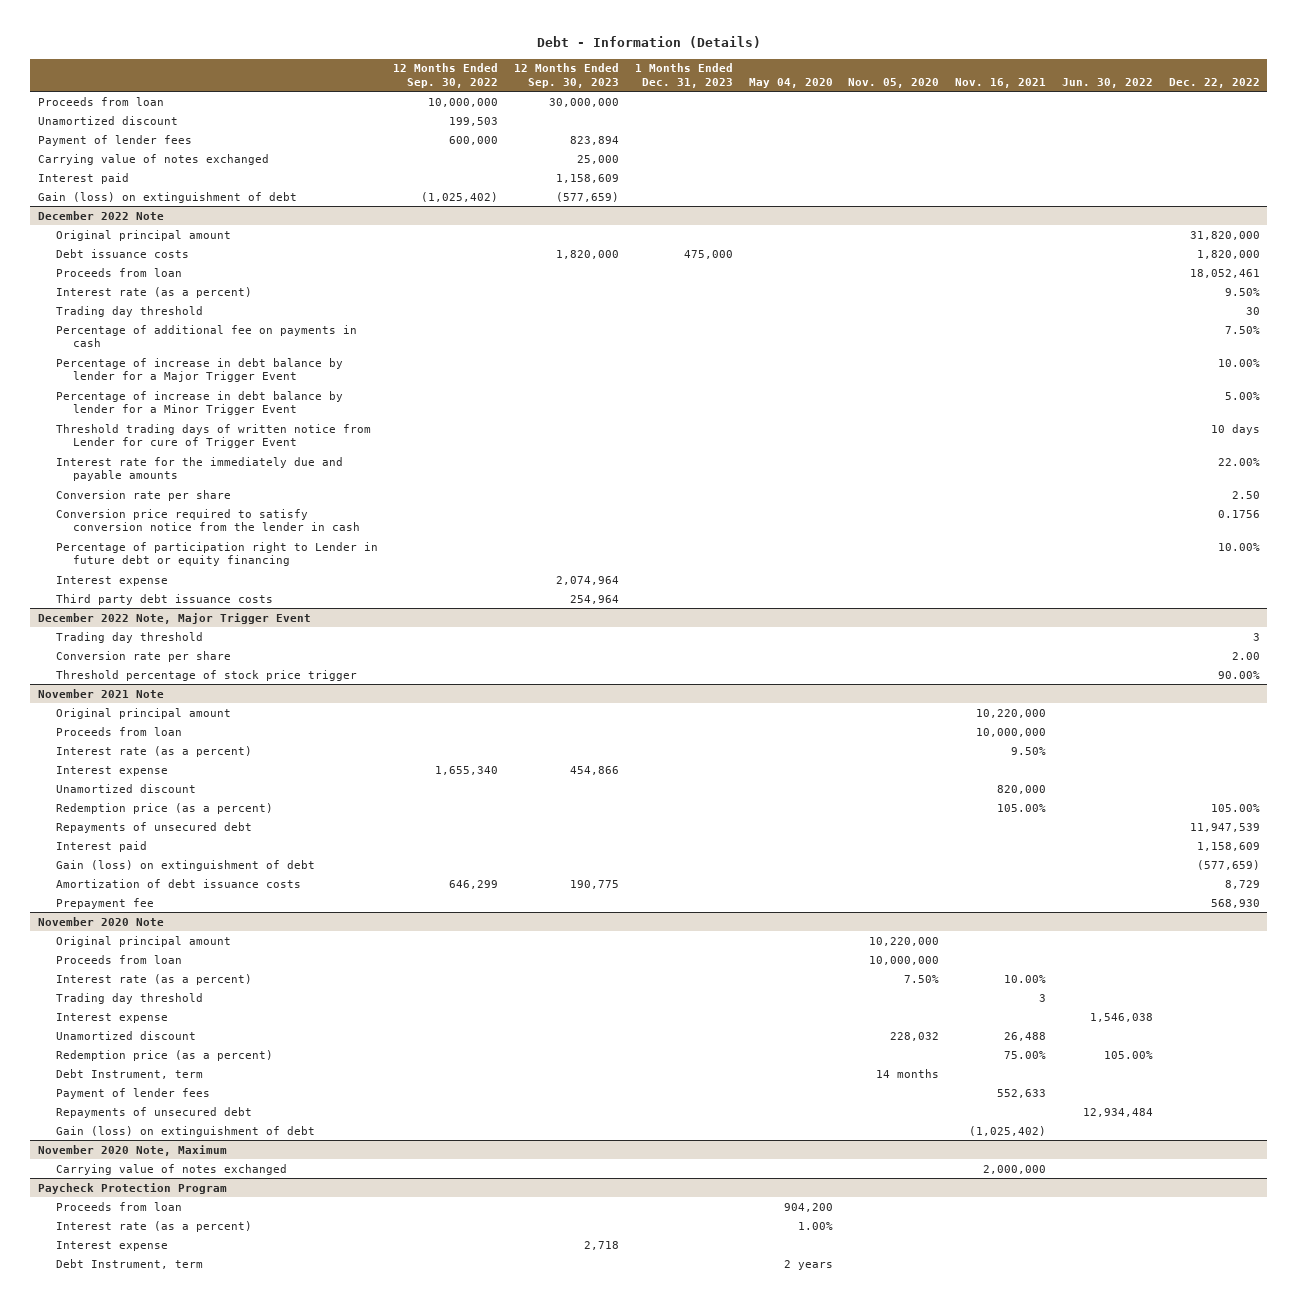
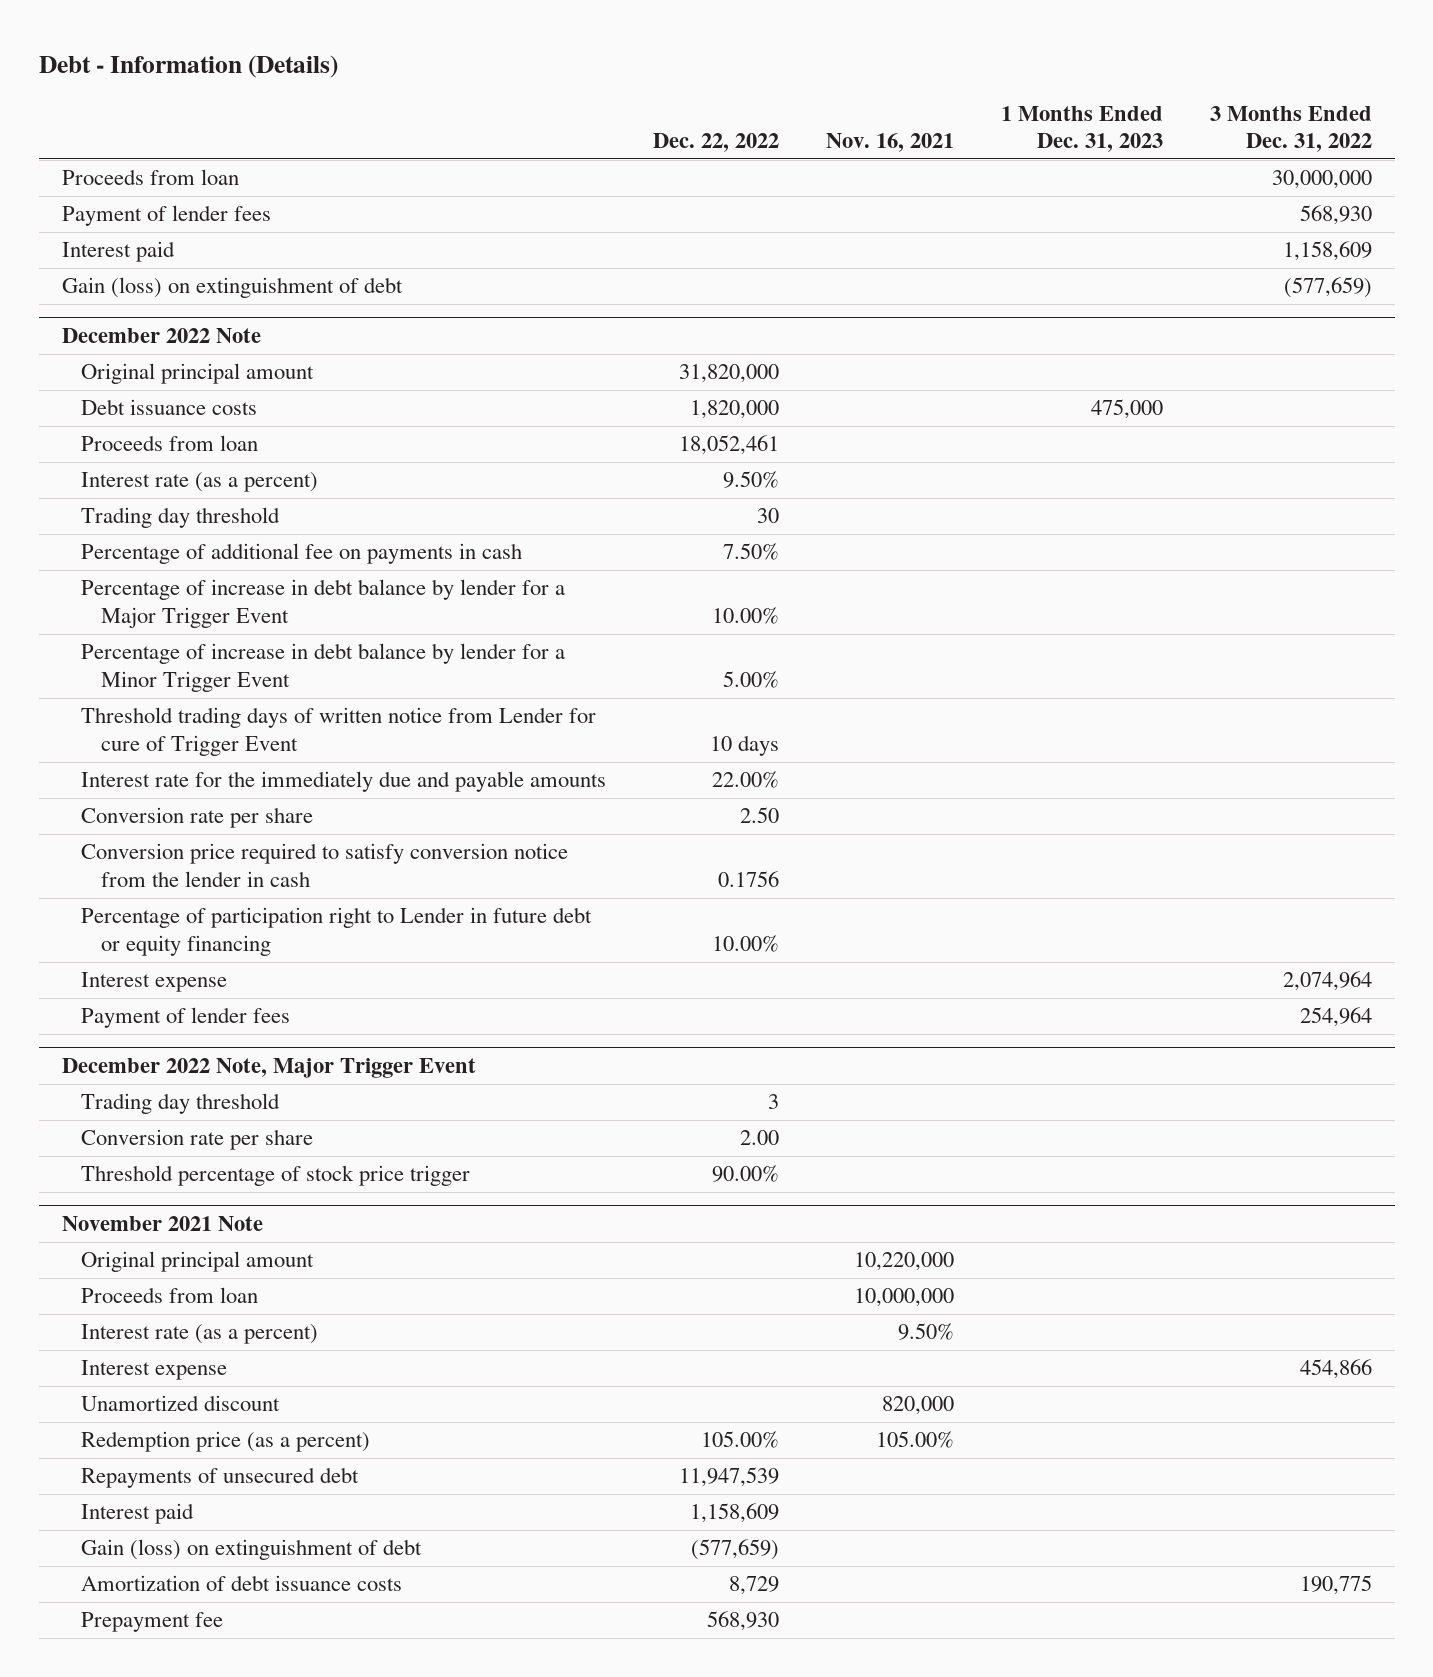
[393,63,499,88] 12 Months Ended Sep. 30, 2022 -> none
[514,63,620,88] 12 Months Ended Sep. 30, 2023 -> none
[748,77,833,88] May 04, 2020 -> none
[848,77,940,88] Nov. 05, 2020 -> none
[1061,77,1153,88] Jun. 30, 2022 -> none
none -> [1209,105,1372,153] 3 Months Ended Dec. 31, 2022
[37,115,178,125] Unamortized discount -> none
[37,153,269,165] Carrying value of notes exchanged -> none
[55,593,273,605] Third party debt issuance costs -> none
none -> [81,1007,291,1029] Payment of lender fees
[37,916,164,926] November 2020 Note -> none
[55,935,231,947] Original principal amount -> none
[55,954,182,964] Proceeds from loan -> none
[55,973,252,985] Interest rate (as a percent) -> none
[55,992,203,1004] Trading day threshold -> none
[55,1012,168,1023] Interest expense -> none
[55,1030,196,1040] Unamortized discount -> none
[55,1049,273,1061] Redemption price (as a percent) -> none
[55,1068,203,1079] Debt Instrument, term -> none
[55,1087,210,1099] Payment of lender fees -> none
[55,1106,252,1118] Repayments of unsecured debt -> none
[55,1125,315,1137] Gain (loss) on extinguishment of debt -> none
[37,1144,227,1156] November 2020 Note, Maximum -> none
[55,1163,287,1175] Carrying value of notes exchanged -> none
[37,1182,227,1194] Paycheck Protection Program -> none
[55,1201,182,1211] Proceeds from loan -> none
[55,1220,252,1232] Interest rate (as a percent) -> none
[55,1240,168,1251] Interest expense -> none
[55,1258,203,1269] Debt Instrument, term -> none

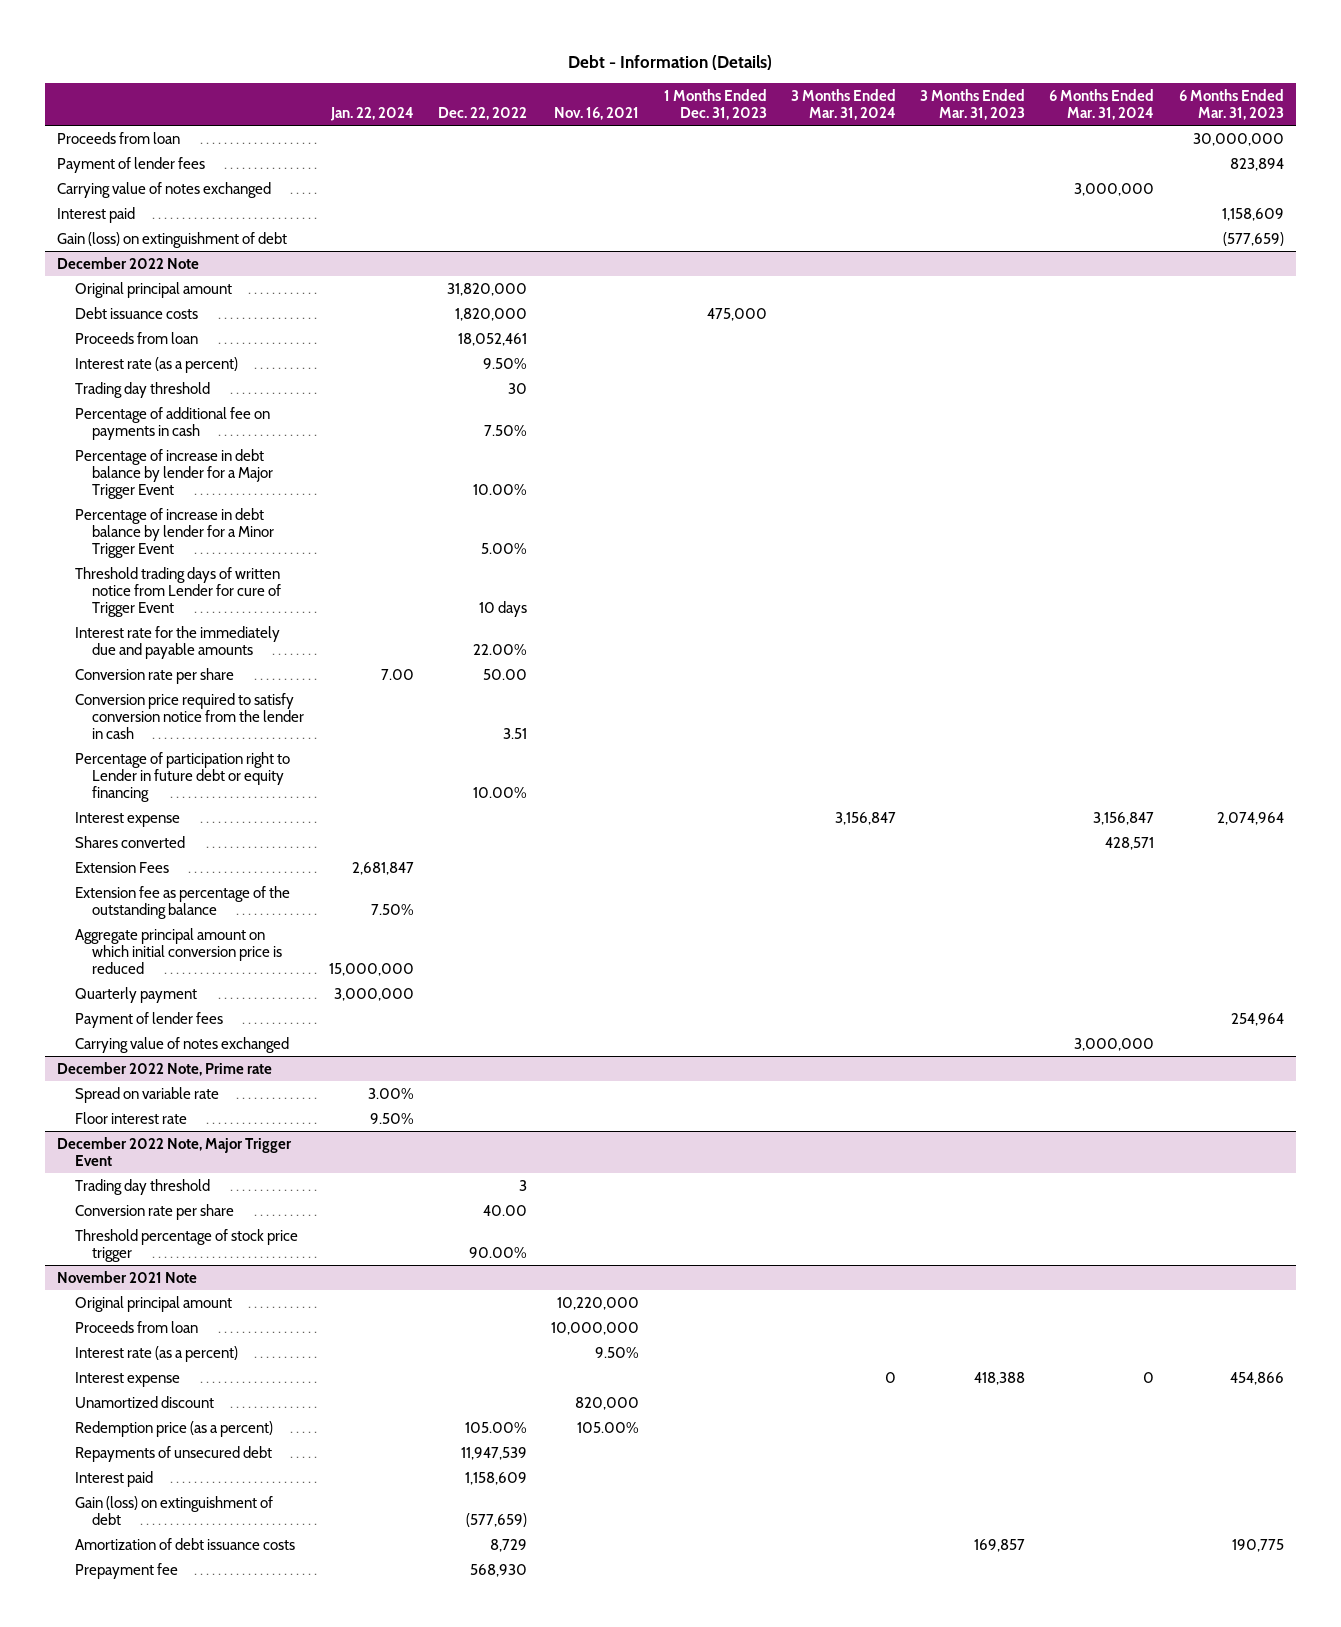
[1209,105,1372,153] 3 Months Ended Dec. 31, 2022 -> none
none -> [329,107,414,122] Jan. 22, 2024
none -> [790,88,896,121] 3 Months Ended Mar. 31, 2024
none -> [920,88,1026,121] 3 Months Ended Mar. 31, 2023
none -> [1049,88,1155,121] 6 Months Ended Mar. 31, 2024
none -> [1178,88,1284,121] 6 Months Ended Mar. 31, 2023
none -> [57,181,272,198] Carrying value of notes exchanged
[740,807,780,824] 2.50 -> [483,668,528,680] 50.00
[718,870,780,887] 0.1756 -> [503,728,528,740] 3.51
none -> [74,835,185,848] Shares converted
none -> [74,861,169,873] Extension Fees
none -> [74,885,290,919] Extension fee as percentage of the outstanding balance
none -> [74,927,283,975] Aggregate principal amount on which initial conversion price is reduced
none -> [74,986,197,1003] Quarterly payment
none -> [74,1036,289,1053] Carrying value of notes exchanged
none -> [57,1061,273,1076] December 2022 Note, Prime rate
none -> [74,1086,219,1103] Spread on variable rate
none -> [74,1111,187,1124] Floor interest rate
[740,1130,780,1146] 2.00 -> [483,1204,528,1216] 40.00

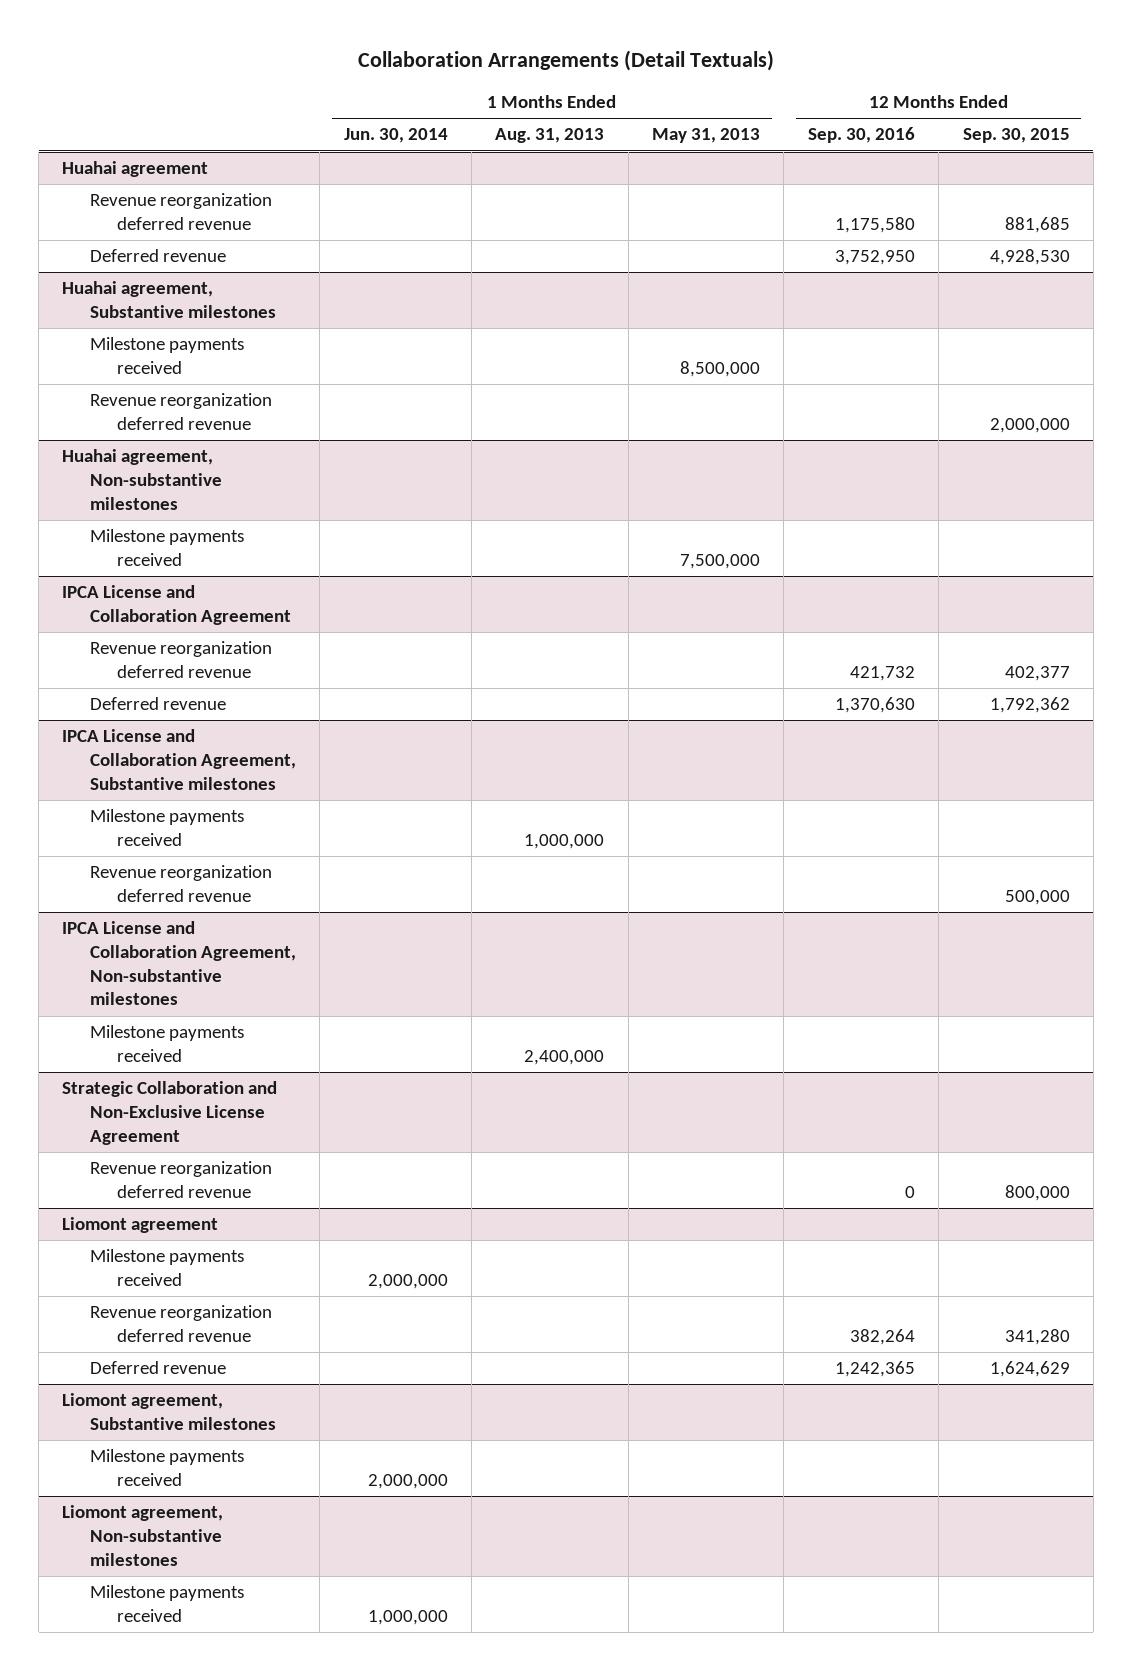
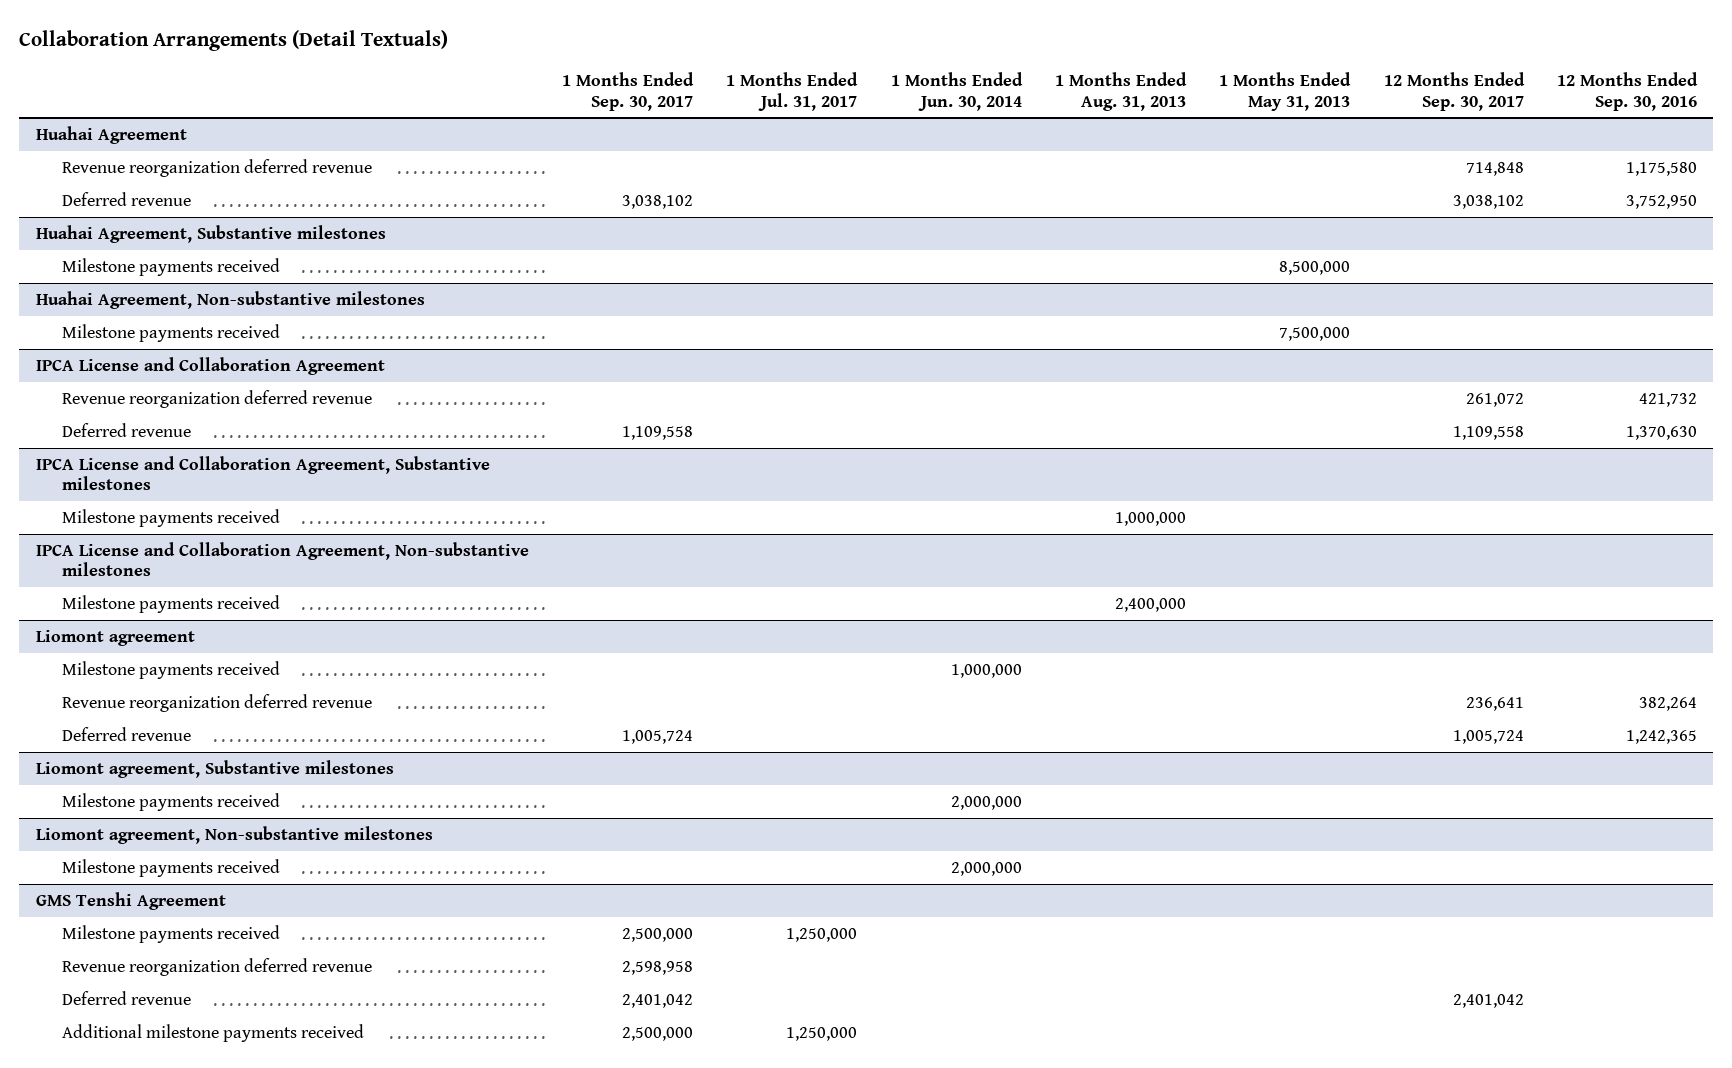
[962,128,1070,144] Sep. 30, 2015 -> none
none -> [561,72,694,111] 1 Months Ended Sep. 30, 2017
none -> [726,72,859,111] 1 Months Ended Jul. 31, 2017
none -> [1383,72,1525,111] 12 Months Ended Sep. 30, 2017
[62,161,209,178] Huahai agreement -> [35,125,187,144] Huahai Agreement
[62,281,276,318] Huahai agreement, Substantive milestones -> [35,224,386,243] Huahai Agreement, Substantive milestones
[89,393,272,430] Revenue reorganization deferred revenue -> none
[62,449,222,510] Huahai agreement, Non-substantive milestones -> [35,290,425,309] Huahai Agreement, Non-substantive milestones
[89,865,272,902] Revenue reorganization deferred revenue -> none
[62,1081,278,1145] Strategic Collaboration and Non-Exclusive License Agreement -> none
[89,1161,272,1198] Revenue reorganization deferred revenue -> none
[367,1273,448,1289] 2,000,000 -> [950,663,1022,678] 1,000,000
[367,1609,448,1625] 1,000,000 -> [950,861,1022,876] 2,000,000
none -> [35,891,226,910] GMS Tenshi Agreement
none -> [62,924,281,943] Milestone payments received
none -> [62,957,373,976] Revenue reorganization deferred revenue
none -> [62,990,192,1005] Deferred revenue
none -> [62,1023,365,1042] Additional milestone payments received

